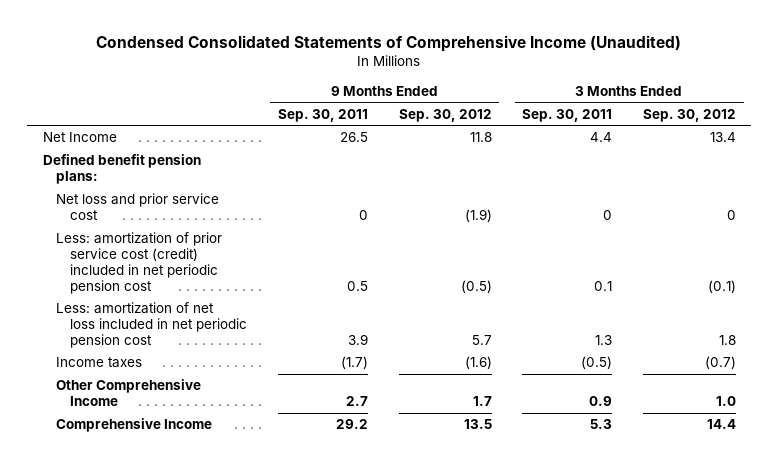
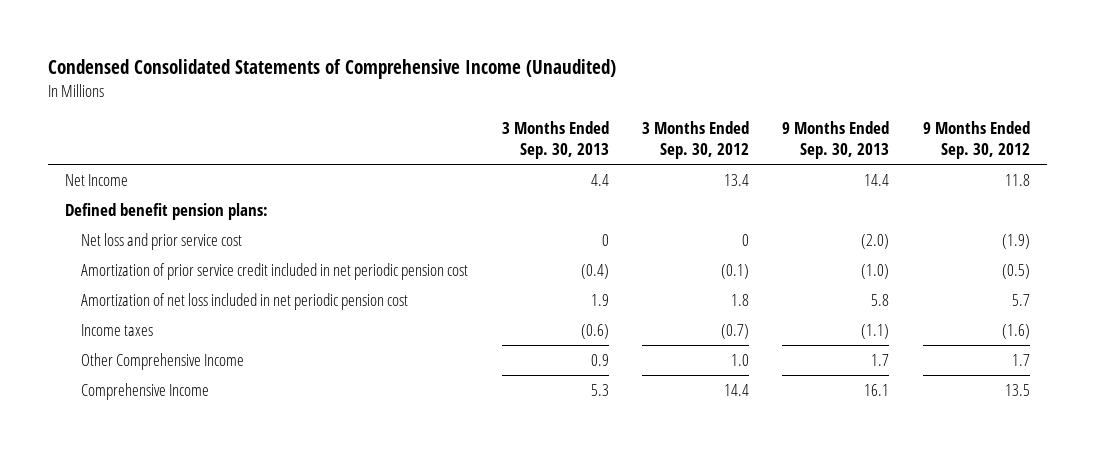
[277,108,368,122] Sep. 30, 2011 -> none
[522,108,613,122] Sep. 30, 2011 -> none
none -> [501,121,609,160] 3 Months Ended Sep. 30, 2013
none -> [782,121,890,160] 9 Months Ended Sep. 30, 2013
[56,232,223,294] Less: amortization of prior service cost (credit) included in net periodic pension cost -> [81,262,469,280] Amortization of prior service credit included in net periodic pension cost
[56,302,248,348] Less: amortization of net loss included in net periodic pension cost -> [81,292,409,310] Amortization of net loss included in net periodic pension cost

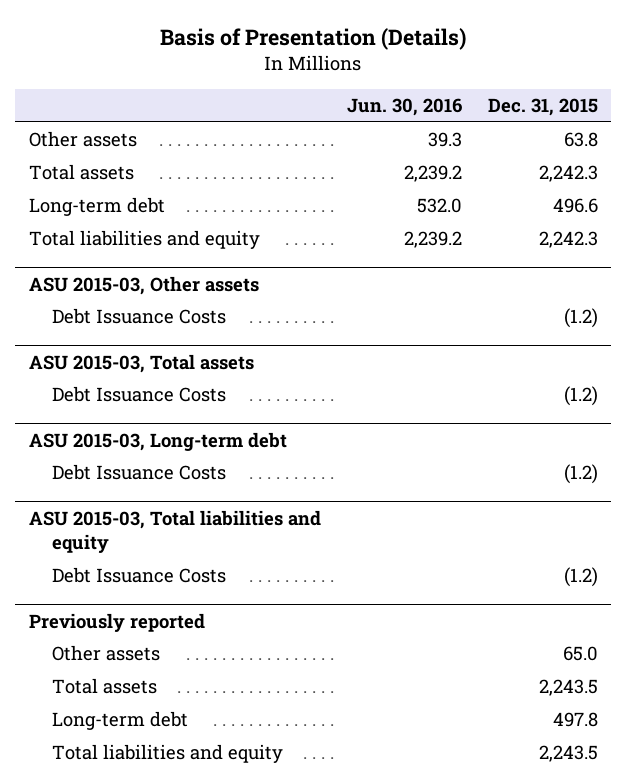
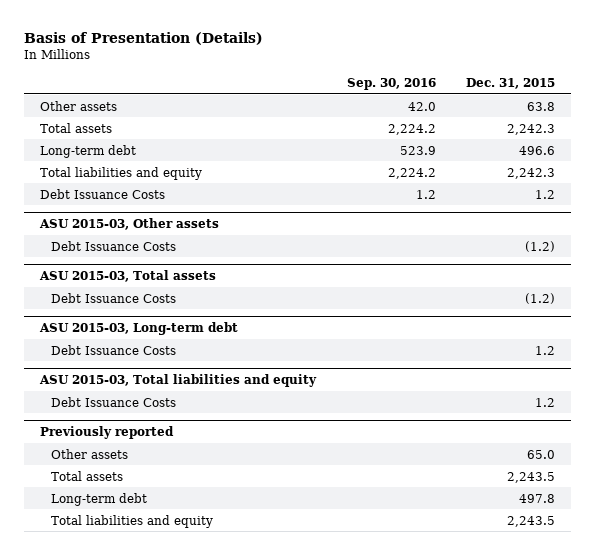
[346,97,462,116] Jun. 30, 2016 -> none
none -> [346,77,436,90] Sep. 30, 2016
none -> [39,188,165,199] Debt Issuance Costs
[564,464,599,485] (1.2) -> [535,345,556,355] 1.2
[564,567,599,588] (1.2) -> [535,397,556,407] 1.2

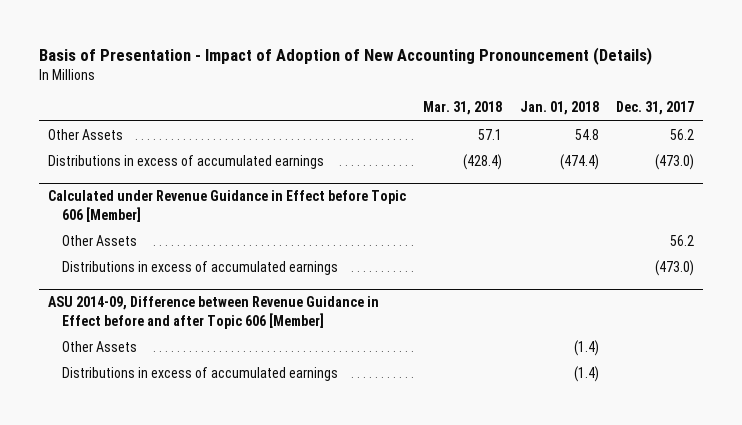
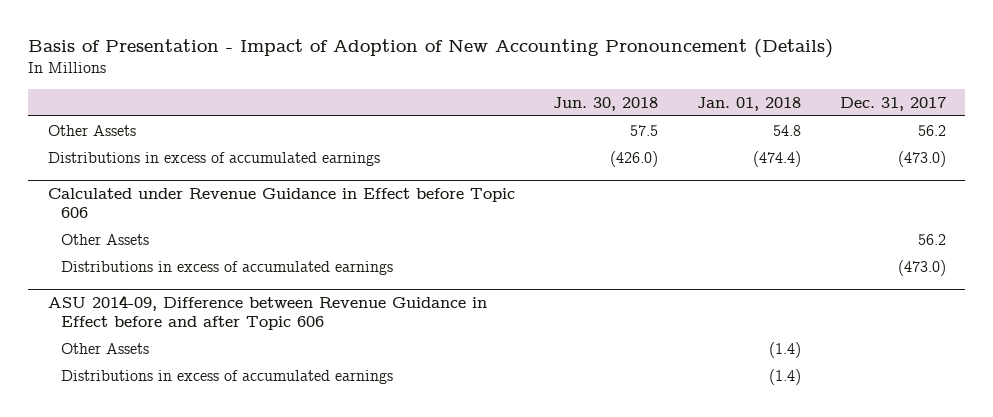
[423,101,503,116] Mar. 31, 2018 -> none
none -> [553,96,659,111] Jun. 30, 2018
[47,190,406,222] Calculated under Revenue Guidance in Effect before Topic 606 [Member] -> [47,188,515,218] Calculated under Revenue Guidance in Effect before Topic 606
[47,296,379,329] ASU 2014-09, Difference between Revenue Guidance in Effect before and after Topic 606 [Member] -> [47,295,487,330] ASU 2014-09, Difference between Revenue Guidance in Effect before and after Topic 606

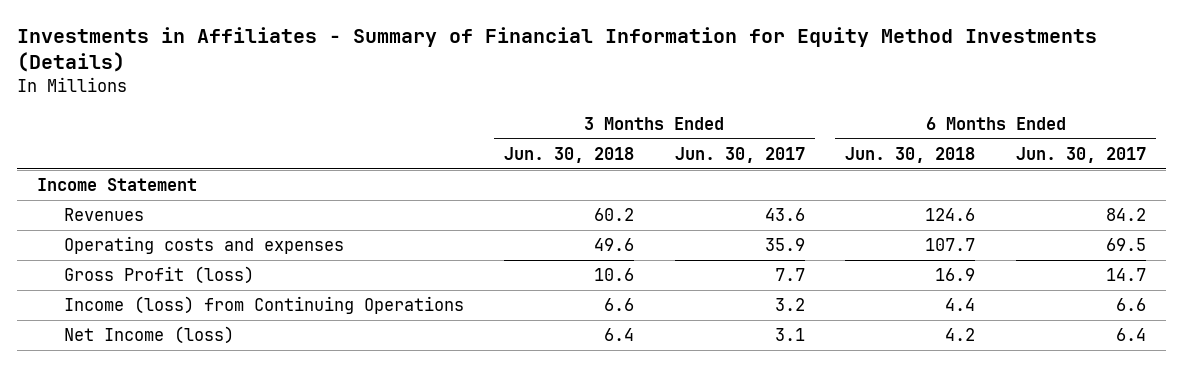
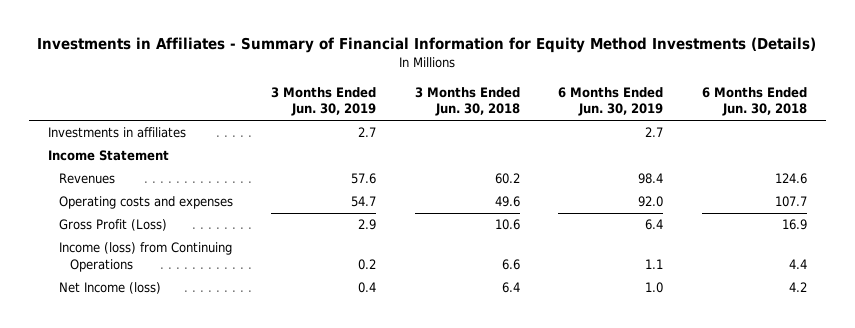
[674,146,805,163] Jun. 30, 2017 -> none
[1015,146,1146,163] Jun. 30, 2017 -> none
none -> [271,86,377,117] 3 Months Ended Jun. 30, 2019
none -> [558,86,664,117] 6 Months Ended Jun. 30, 2019
none -> [47,127,186,139] Investments in affiliates
[63,266,254,285] Gross Profit (loss) -> [58,219,167,232] Gross Profit (Loss)

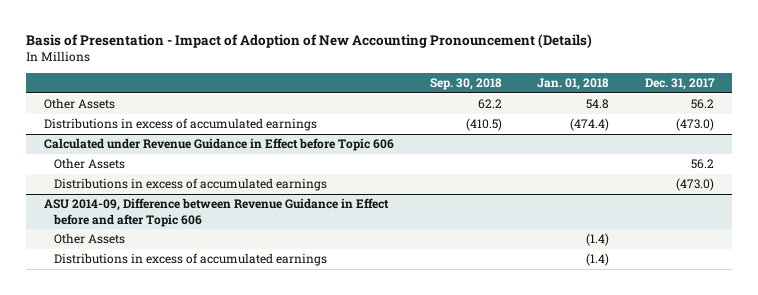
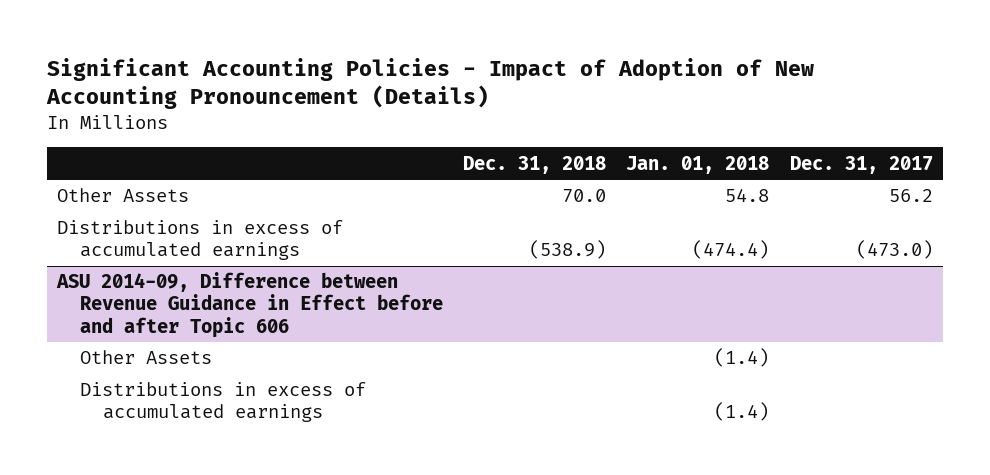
[26,33,593,48] Basis of Presentation - Impact of Adoption of New Accounting Pronouncement (Details) -> [46,57,815,110] Significant Accounting Policies - Impact of Adoption of New Accounting Pronouncement (Details)
[429,78,502,91] Sep. 30, 2018 -> none
none -> [463,155,607,174] Dec. 31, 2018
[44,138,395,152] Calculated under Revenue Guidance in Effect before Topic 606 -> none
[53,158,125,170] Other Assets -> none
[53,178,327,192] Distributions in excess of accumulated earnings -> none

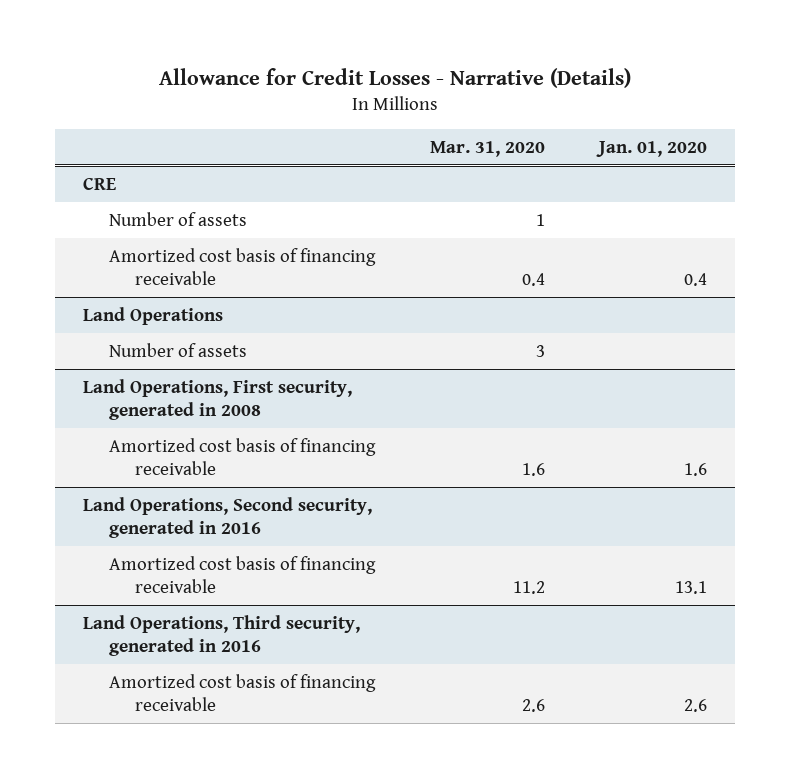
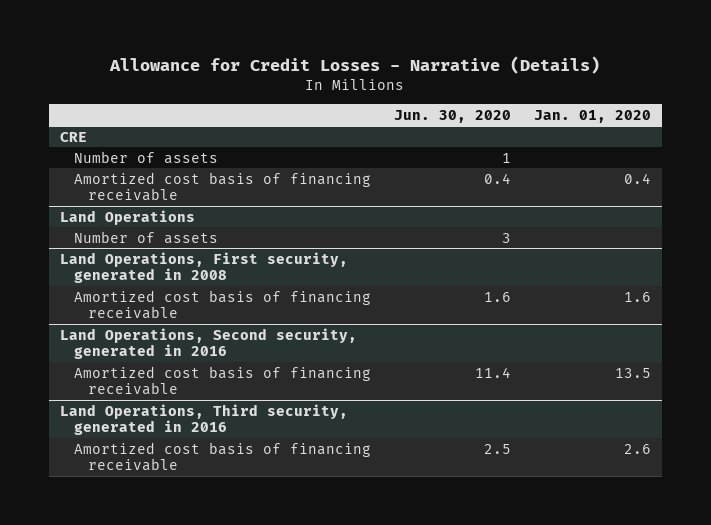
[429,140,545,157] Mar. 31, 2020 -> none
none -> [393,109,511,123] Jun. 30, 2020
[675,580,708,594] 13.1 -> [614,367,651,378] 13.5

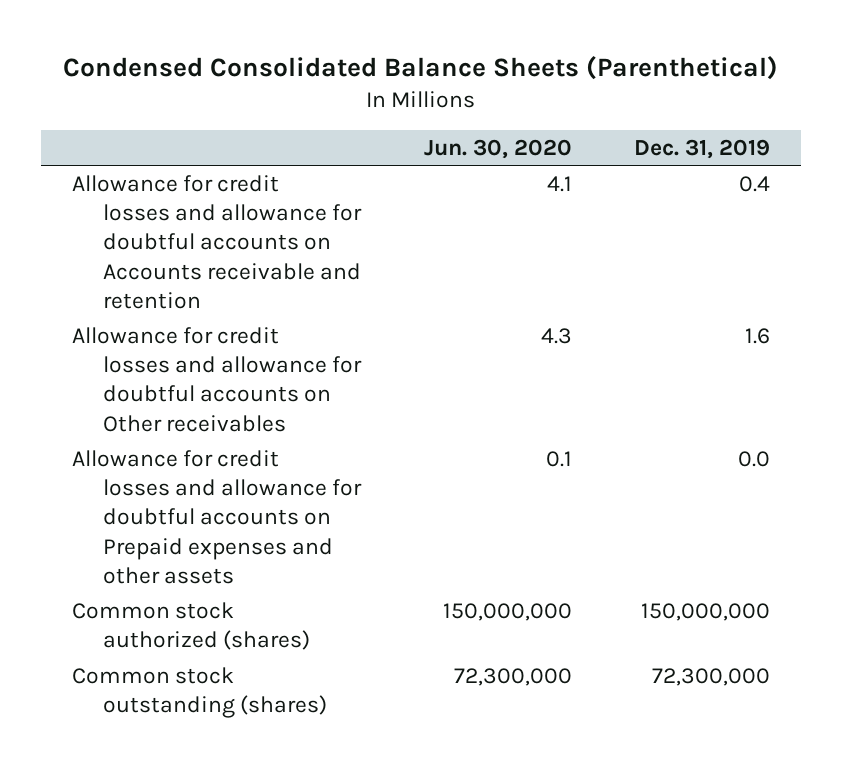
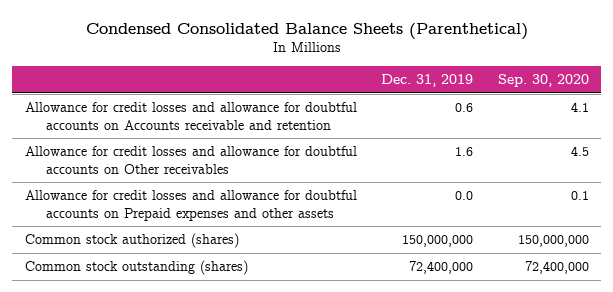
[423,138,572,159] Jun. 30, 2020 -> none
none -> [497,74,589,88] Sep. 30, 2020
[738,175,770,192] 0.4 -> [455,103,474,113] 0.6
[651,667,770,686] 72,300,000 -> [409,261,474,275] 72,400,000

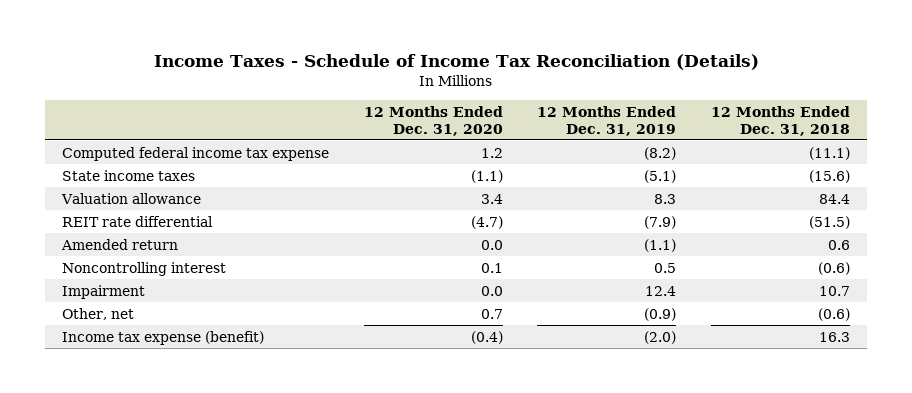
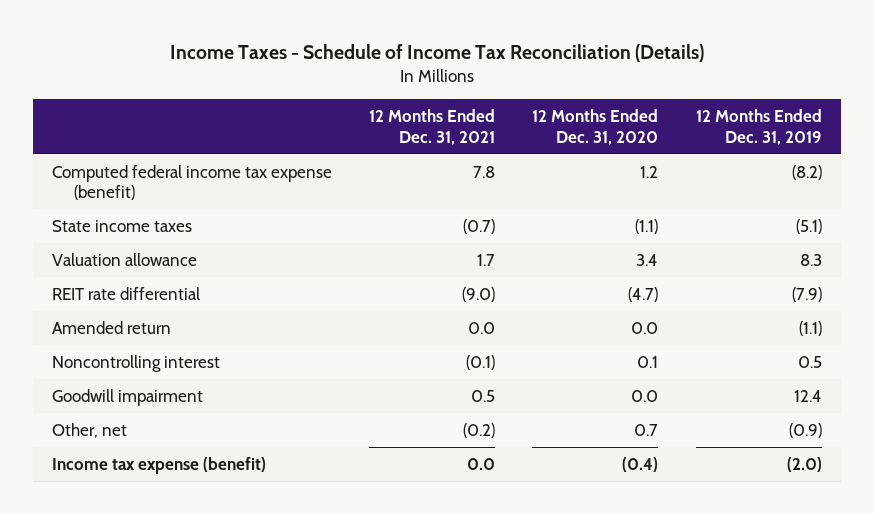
[711,105,851,136] 12 Months Ended Dec. 31, 2018 -> none
none -> [369,109,496,145] 12 Months Ended Dec. 31, 2021
[61,146,329,161] Computed federal income tax expense -> [51,164,332,201] Computed federal income tax expense (benefit)
[61,284,145,299] Impairment -> [51,388,203,406] Goodwill impairment

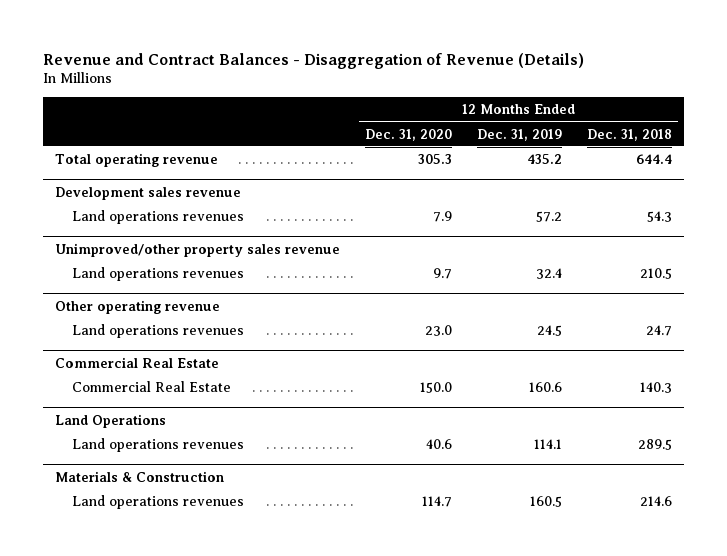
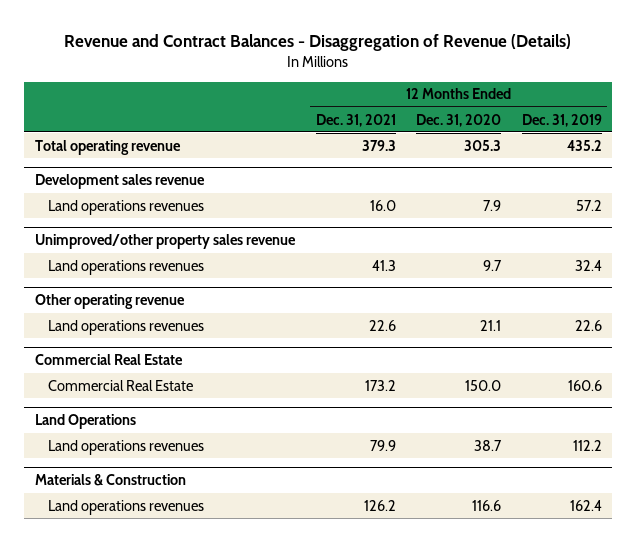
[586,128,672,141] Dec. 31, 2018 -> none
none -> [315,113,396,127] Dec. 31, 2021
[425,324,453,336] 23.0 -> [480,319,502,331] 21.1
[537,324,563,336] 24.5 -> [575,319,603,331] 22.6
[426,438,453,449] 40.6 -> [474,439,503,451] 38.7
[534,438,563,449] 114.1 -> [573,439,603,451] 112.2
[422,495,453,507] 114.7 -> [472,499,502,511] 116.6
[530,495,563,507] 160.5 -> [570,499,603,511] 162.4

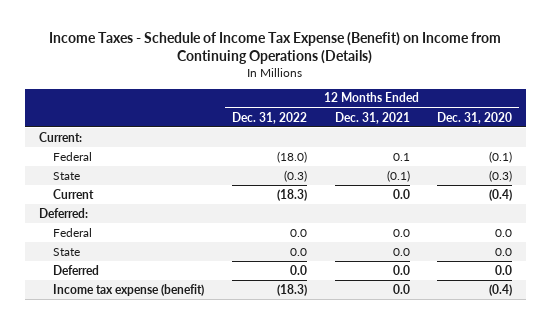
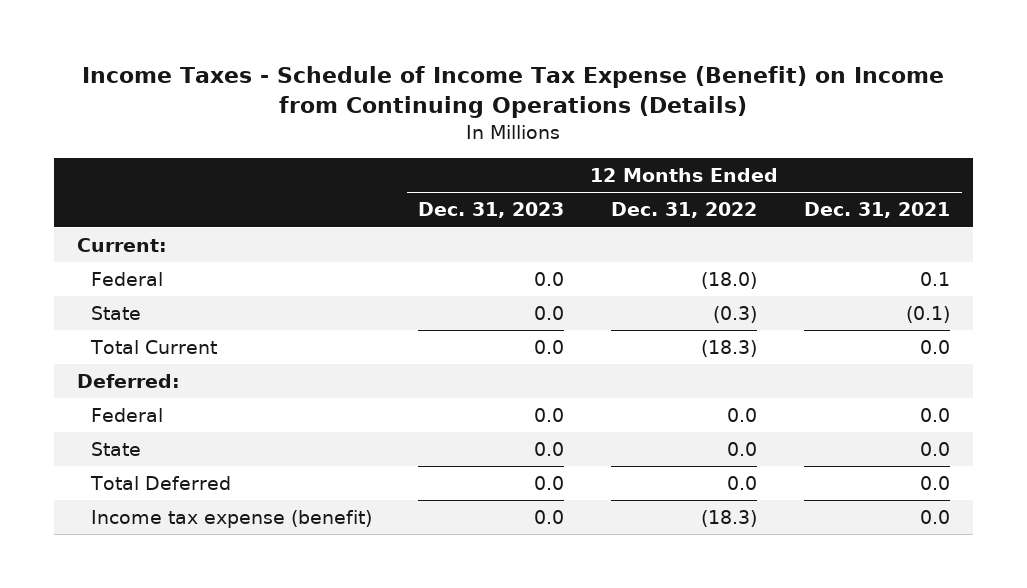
[437,111,513,124] Dec. 31, 2020 -> none
none -> [418,202,565,219] Dec. 31, 2023
[53,188,95,199] Current -> [89,340,217,355] Total Current
[53,264,100,275] Deferred -> [89,476,231,491] Total Deferred

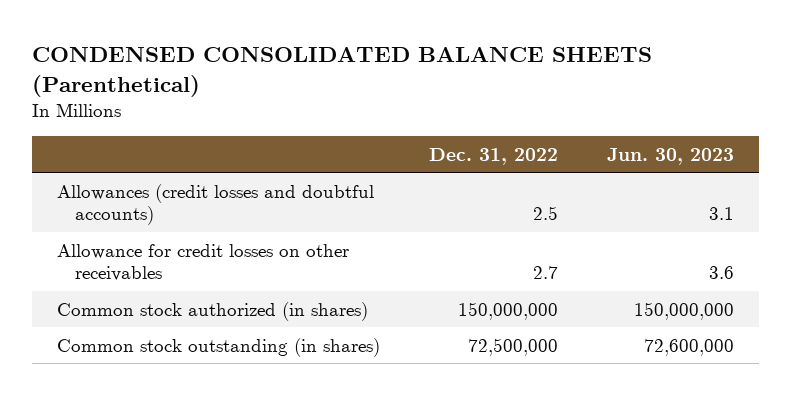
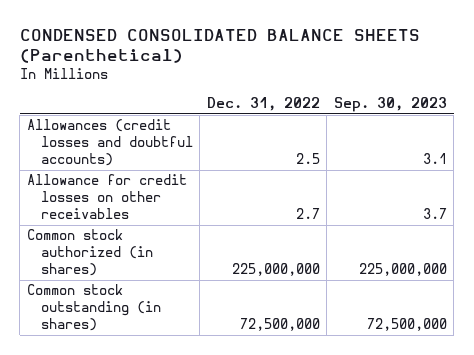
[607,148,735,166] Jun. 30, 2023 -> none
none -> [333,97,447,113] Sep. 30, 2023
[457,301,558,320] 150,000,000 -> [231,263,320,277] 225,000,000

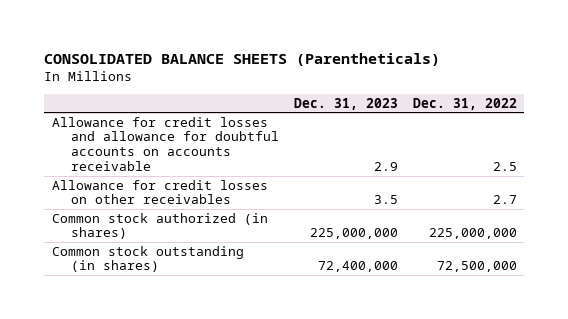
[19,28,420,64] CONDENSED CONSOLIDATED BALANCE SHEETS (Parenthetical) -> [44,52,441,66] CONSOLIDATED BALANCE SHEETS (Parentheticals)
[333,97,447,113] Sep. 30, 2023 -> none
none -> [293,97,398,110] Dec. 31, 2023
[26,119,193,167] Allowances (credit losses and doubtful accounts) -> [51,116,279,172] Allowance for credit losses and allowance for doubtful accounts on accounts receivable

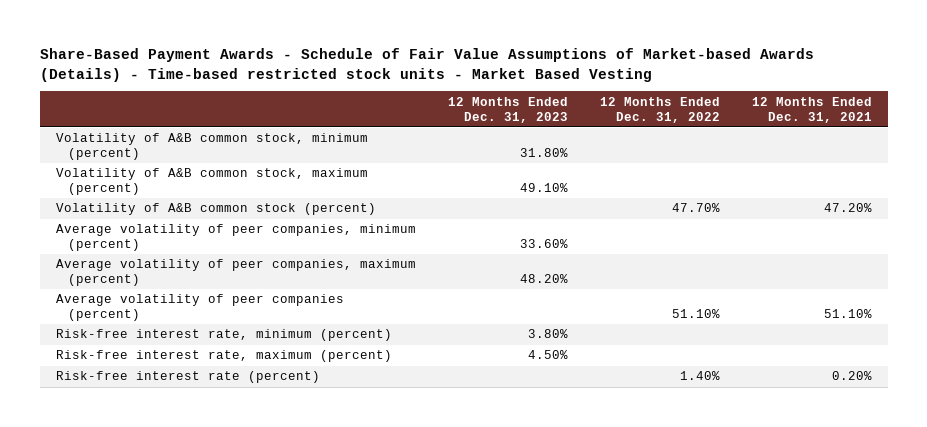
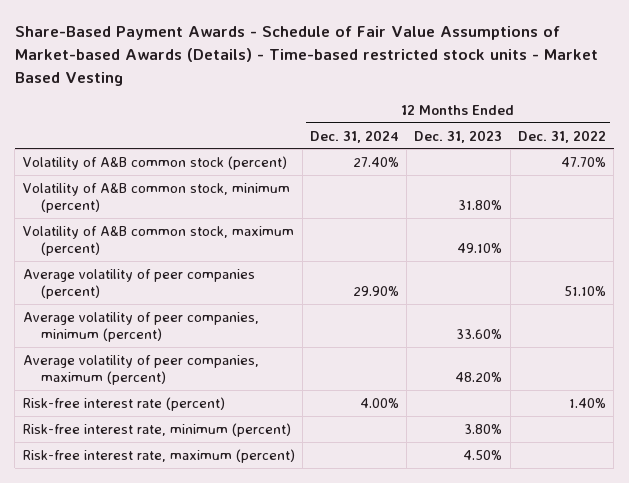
[751,96,872,123] 12 Months Ended Dec. 31, 2021 -> none
none -> [310,129,400,143] Dec. 31, 2024
[55,203,376,216] Volatility of A&B common stock (percent) -> [22,155,287,170] Volatility of A&B common stock (percent)
[55,294,344,322] Average volatility of peer companies (percent) -> [22,268,255,299] Average volatility of peer companies (percent)
[55,371,320,384] Risk-free interest rate (percent) -> [22,396,225,411] Risk-free interest rate (percent)

